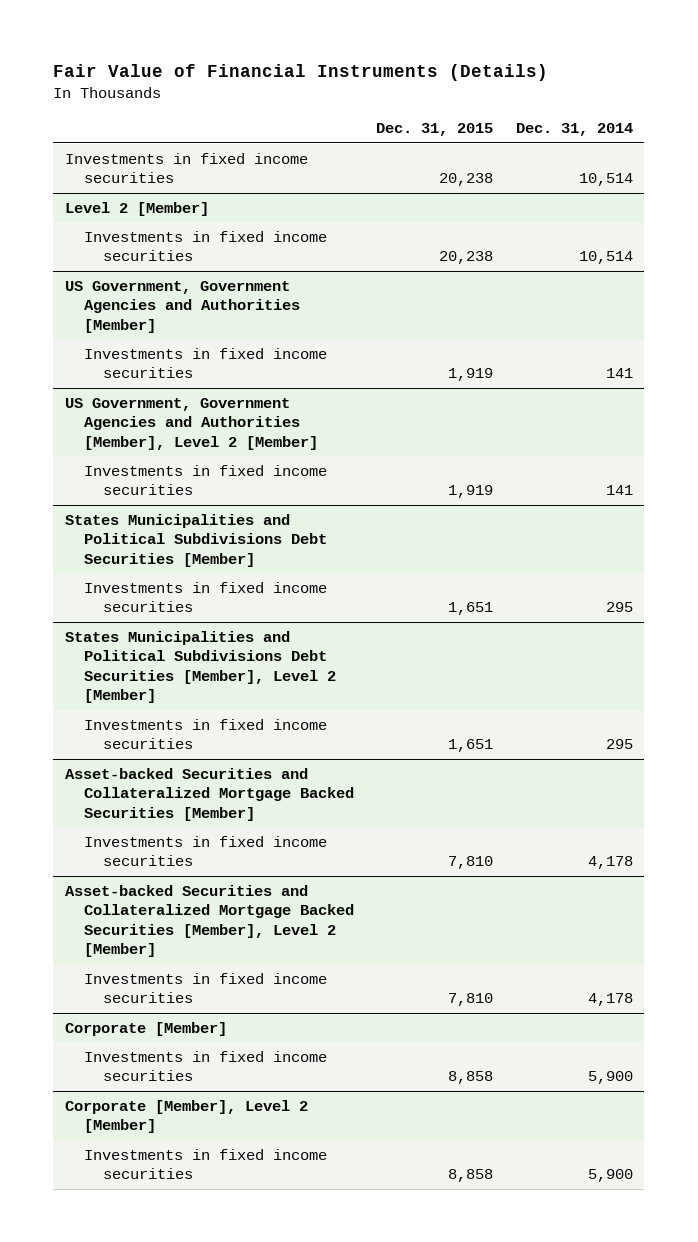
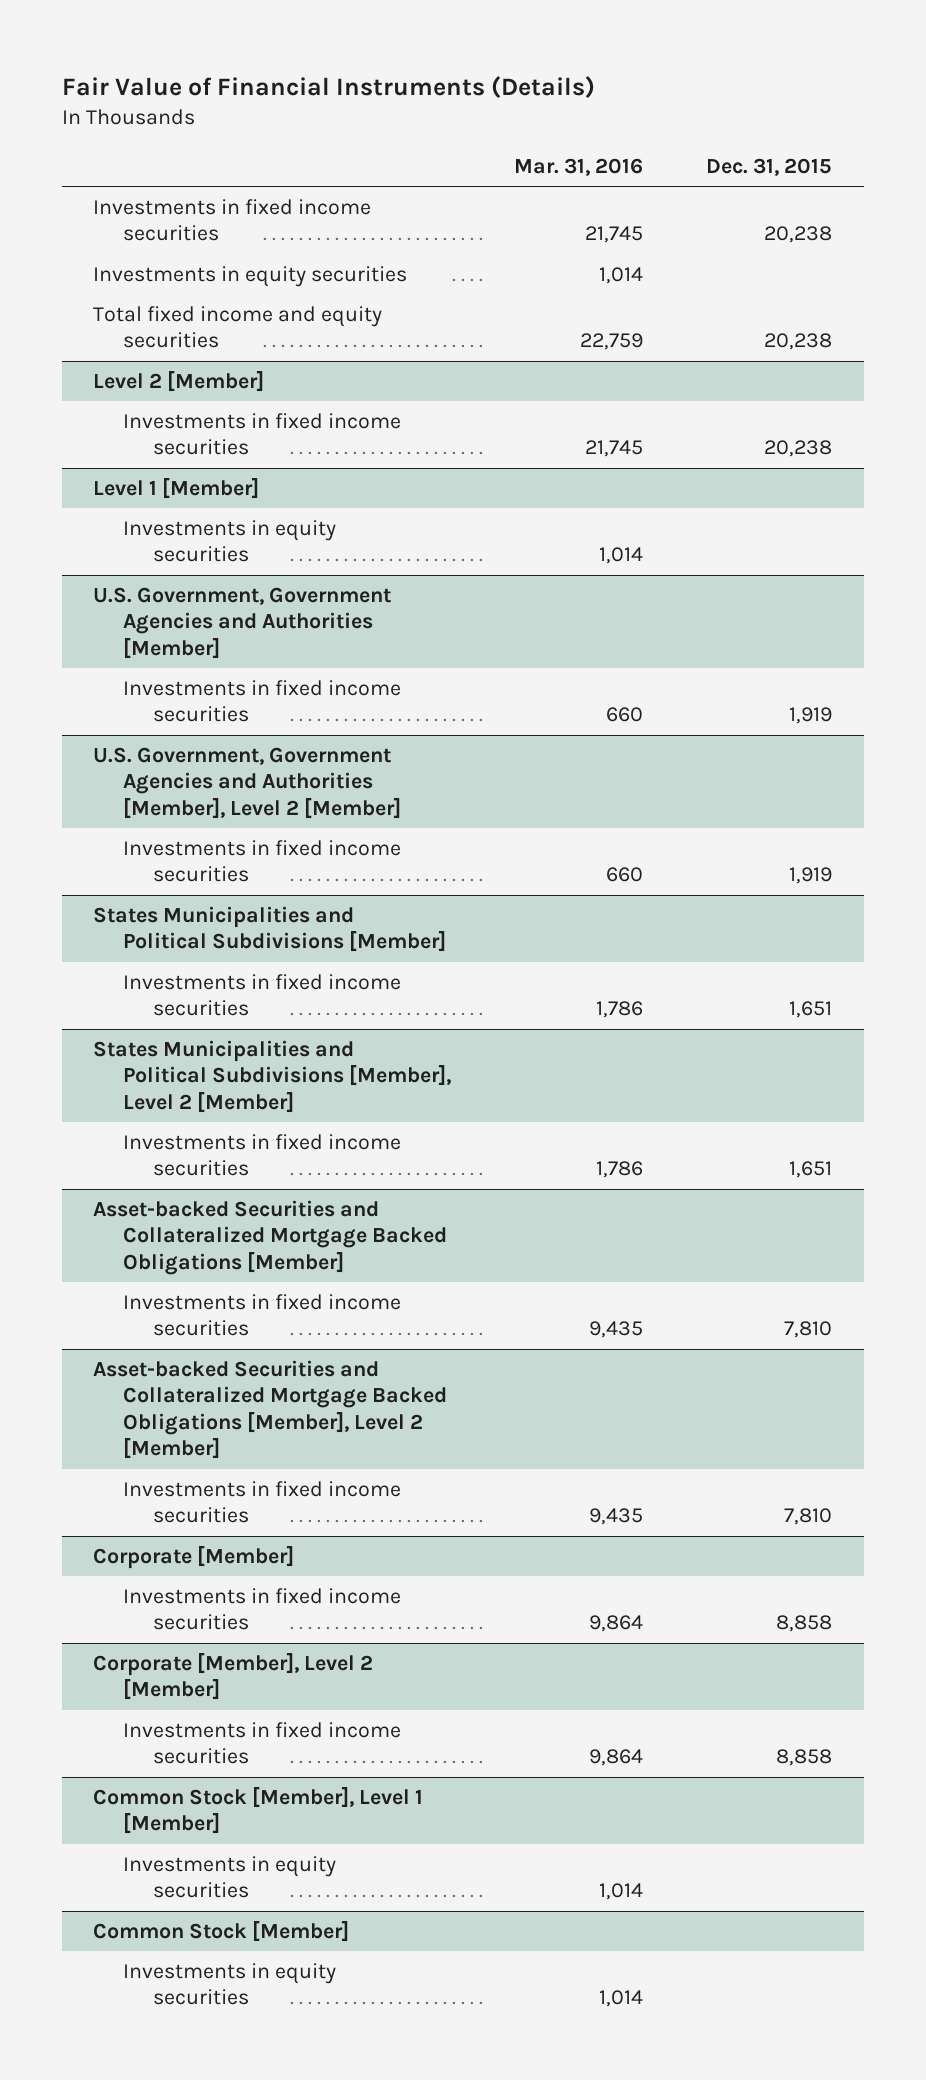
[516,123,634,137] Dec. 31, 2014 -> none
none -> [514,157,644,176] Mar. 31, 2016
none -> [93,265,408,287] Investments in equity securities
none -> [93,305,383,349] Total fixed income and equity securities
none -> [93,477,260,499] Level 1 [Member]
none -> [123,519,337,563] Investments in equity securities
[64,280,300,333] US Government, Government Agencies and Authorities [Member] -> [93,586,392,659] U.S. Government, Government Agencies and Authorities [Member]
[64,397,318,450] US Government, Government Agencies and Authorities [Member], Level 2 [Member] -> [93,746,402,819] U.S. Government, Government Agencies and Authorities [Member], Level 2 [Member]
[64,513,327,567] States Municipalities and Political Subdivisions Debt Securities [Member] -> [93,905,447,953] States Municipalities and Political Subdivisions [Member]
[64,630,336,704] States Municipalities and Political Subdivisions Debt Securities [Member], Level 2 [Member] -> [93,1039,452,1113] States Municipalities and Political Subdivisions [Member], Level 2 [Member]
[64,767,354,821] Asset-backed Securities and Collateralized Mortgage Backed Securities [Member] -> [93,1199,448,1275] Asset-backed Securities and Collateralized Mortgage Backed Obligations [Member]
[64,884,354,958] Asset-backed Securities and Collateralized Mortgage Backed Securities [Member], Level 2 [Member] -> [93,1359,448,1460] Asset-backed Securities and Collateralized Mortgage Backed Obligations [Member], Level 2 [Member]
none -> [93,1786,424,1835] Common Stock [Member], Level 1 [Member]
none -> [123,1855,337,1899] Investments in equity securities
none -> [93,1920,350,1942] Common Stock [Member]
none -> [123,1962,337,2006] Investments in equity securities

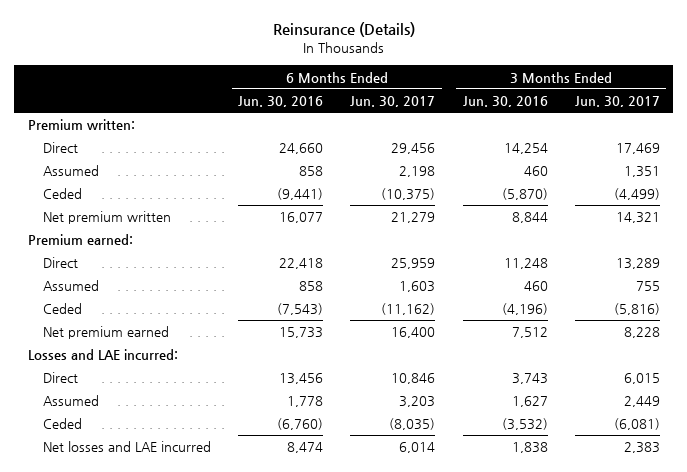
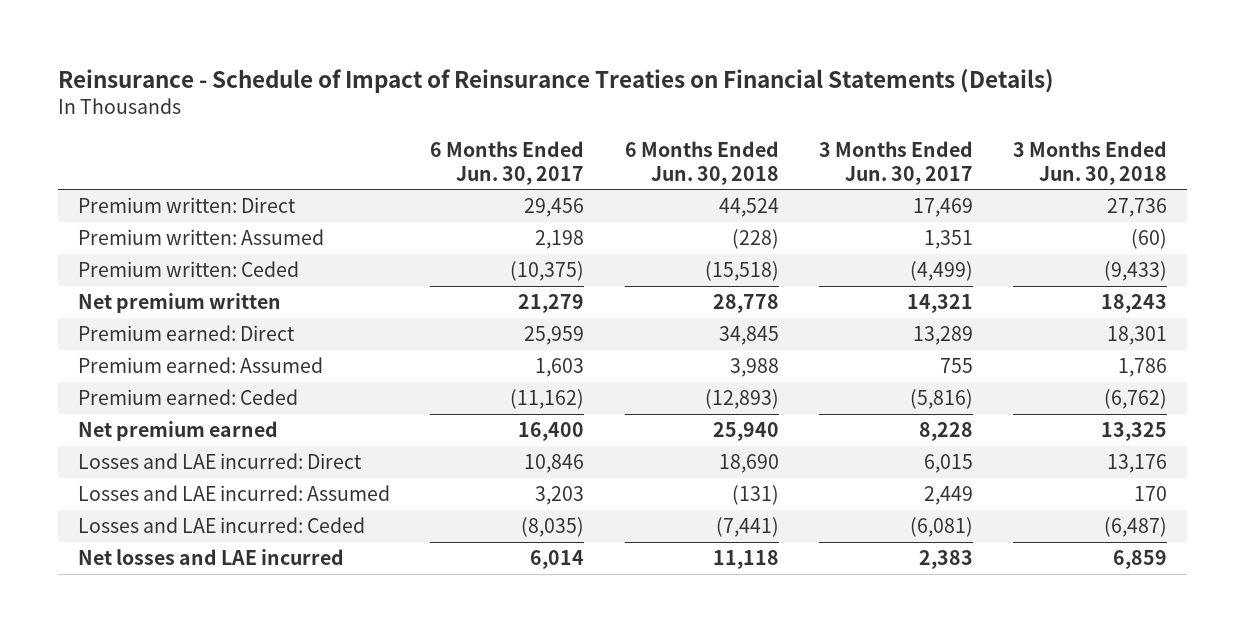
[272,22,415,38] Reinsurance (Details) -> [57,68,1054,93] Reinsurance - Schedule of Impact of Reinsurance Treaties on Financial Statements (Details)
[238,96,324,108] Jun. 30, 2016 -> none
[462,96,548,108] Jun. 30, 2016 -> none
none -> [624,140,779,185] 6 Months Ended Jun. 30, 2018
none -> [1013,140,1168,185] 3 Months Ended Jun. 30, 2018
[27,119,135,131] Premium written: -> none
[43,142,79,154] Direct -> [77,196,296,213] Premium written: Direct
[43,165,100,177] Assumed -> [77,228,324,245] Premium written: Assumed
[43,188,83,200] Ceded -> [77,260,299,277] Premium written: Ceded
[27,234,133,246] Premium earned: -> none
[43,257,79,269] Direct -> [77,324,295,341] Premium earned: Direct
[43,280,100,292] Assumed -> [77,356,323,373] Premium earned: Assumed
[43,303,83,315] Ceded -> [77,388,298,405] Premium earned: Ceded
[27,349,178,361] Losses and LAE incurred: -> none
[43,372,79,384] Direct -> [77,452,362,469] Losses and LAE incurred: Direct
[43,395,100,407] Assumed -> [77,484,390,501] Losses and LAE incurred: Assumed
[43,418,83,430] Ceded -> [77,516,365,533] Losses and LAE incurred: Ceded

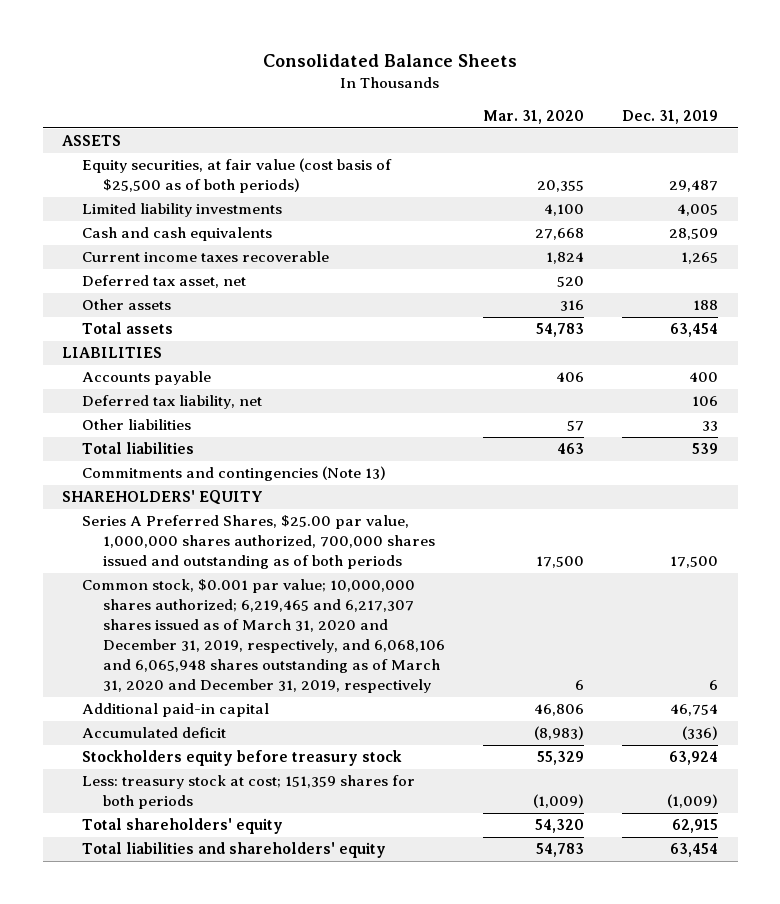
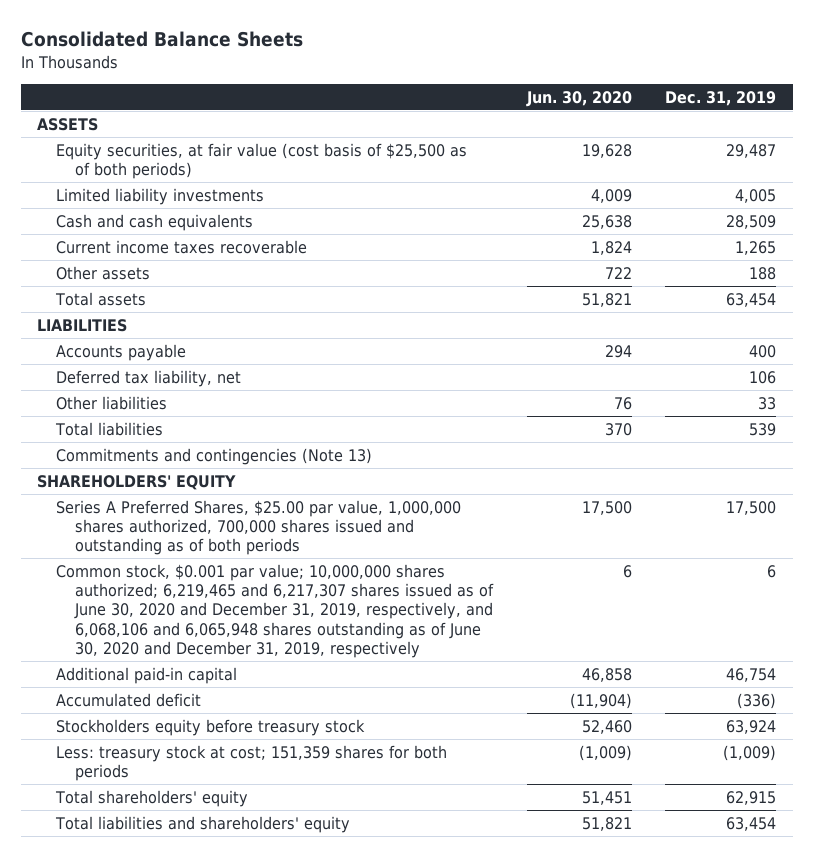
[483,110,585,125] Mar. 31, 2020 -> none
none -> [525,90,632,107] Jun. 30, 2020
[82,275,247,289] Deferred tax asset, net -> none
[82,579,445,694] Common stock, $0.001 par value; 10,000,000 shares authorized; 6,219,465 and 6,217,307 shares issued as of March 31, 2020 and December 31, 2019, respectively, and 6,068,106 and 6,065,948 shares outstanding as of March 31, 2020 and December 31, 2019, respectively -> [56,563,495,658] Common stock, $0.001 par value; 10,000,000 shares authorized; 6,219,465 and 6,217,307 shares issued as of June 30, 2020 and December 31, 2019, respectively, and 6,068,106 and 6,065,948 shares outstanding as of June 30, 2020 and December 31, 2019, respectively

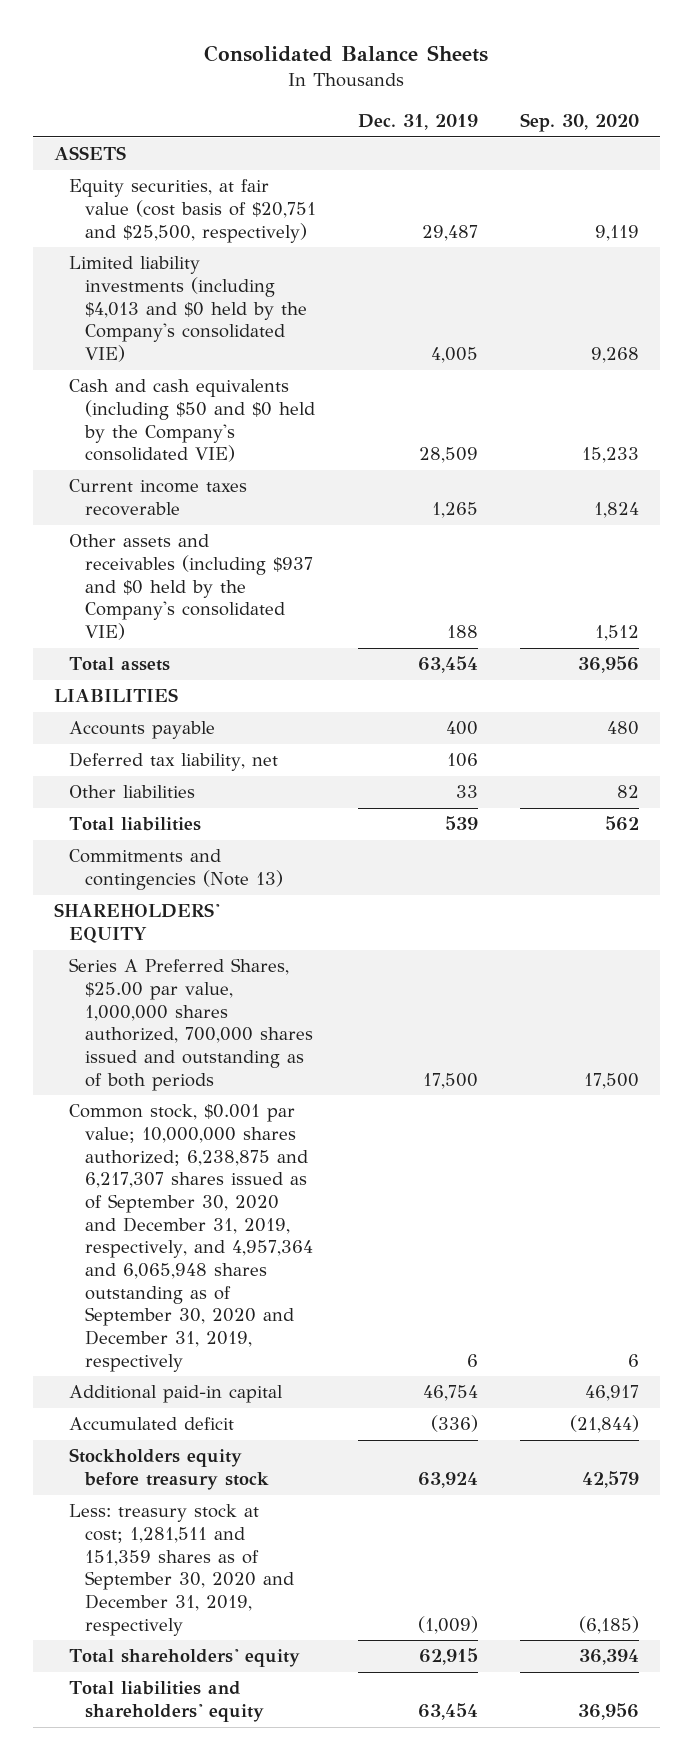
[525,90,632,107] Jun. 30, 2020 -> none
none -> [519,113,639,133] Sep. 30, 2020
[56,142,468,180] Equity securities, at fair value (cost basis of $25,500 as of both periods) -> [69,179,316,243] Equity securities, at fair value (cost basis of $20,751 and $25,500, respectively)
[56,187,265,205] Limited liability investments -> [69,256,307,363] Limited liability investments (including $4,013 and $0 held by the Company's consolidated VIE)
[56,213,254,231] Cash and cash equivalents -> [69,379,315,463] Cash and cash equivalents (including $50 and $0 held by the Company's consolidated VIE)
[56,265,151,280] Other assets -> [69,534,313,641] Other assets and receivables (including $937 and $0 held by the Company's consolidated VIE)
[56,563,495,658] Common stock, $0.001 par value; 10,000,000 shares authorized; 6,219,465 and 6,217,307 shares issued as of June 30, 2020 and December 31, 2019, respectively, and 6,068,106 and 6,065,948 shares outstanding as of June 30, 2020 and December 31, 2019, respectively -> [69,1104,313,1372] Common stock, $0.001 par value; 10,000,000 shares authorized; 6,238,875 and 6,217,307 shares issued as of September 30, 2020 and December 31, 2019, respectively, and 4,957,364 and 6,065,948 shares outstanding as of September 30, 2020 and December 31, 2019, respectively
[56,744,448,782] Less: treasury stock at cost; 151,359 shares for both periods -> [69,1504,294,1636] Less: treasury stock at cost; 1,281,511 and 151,359 shares as of September 30, 2020 and December 31, 2019, respectively

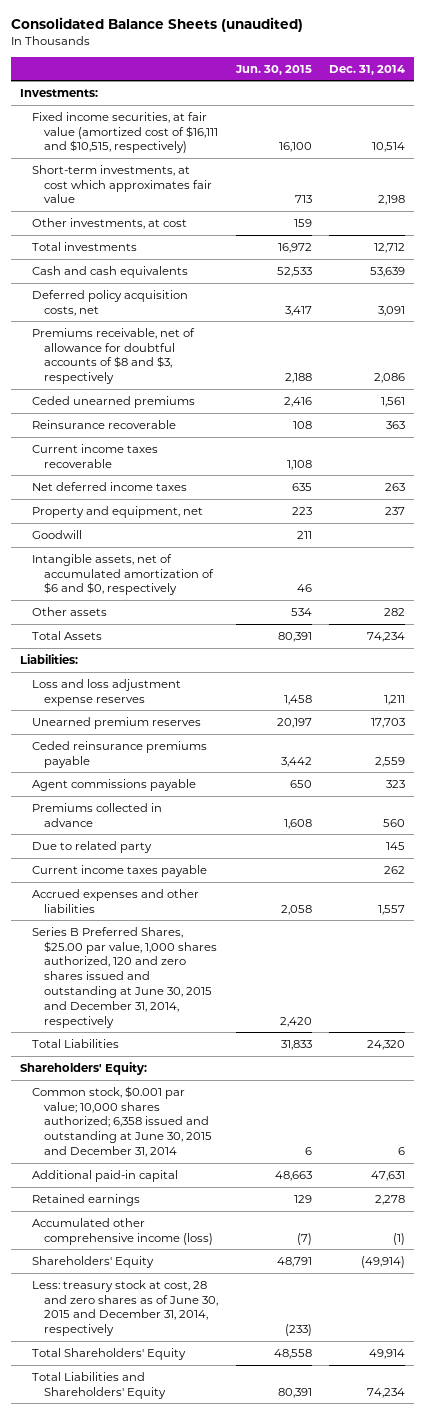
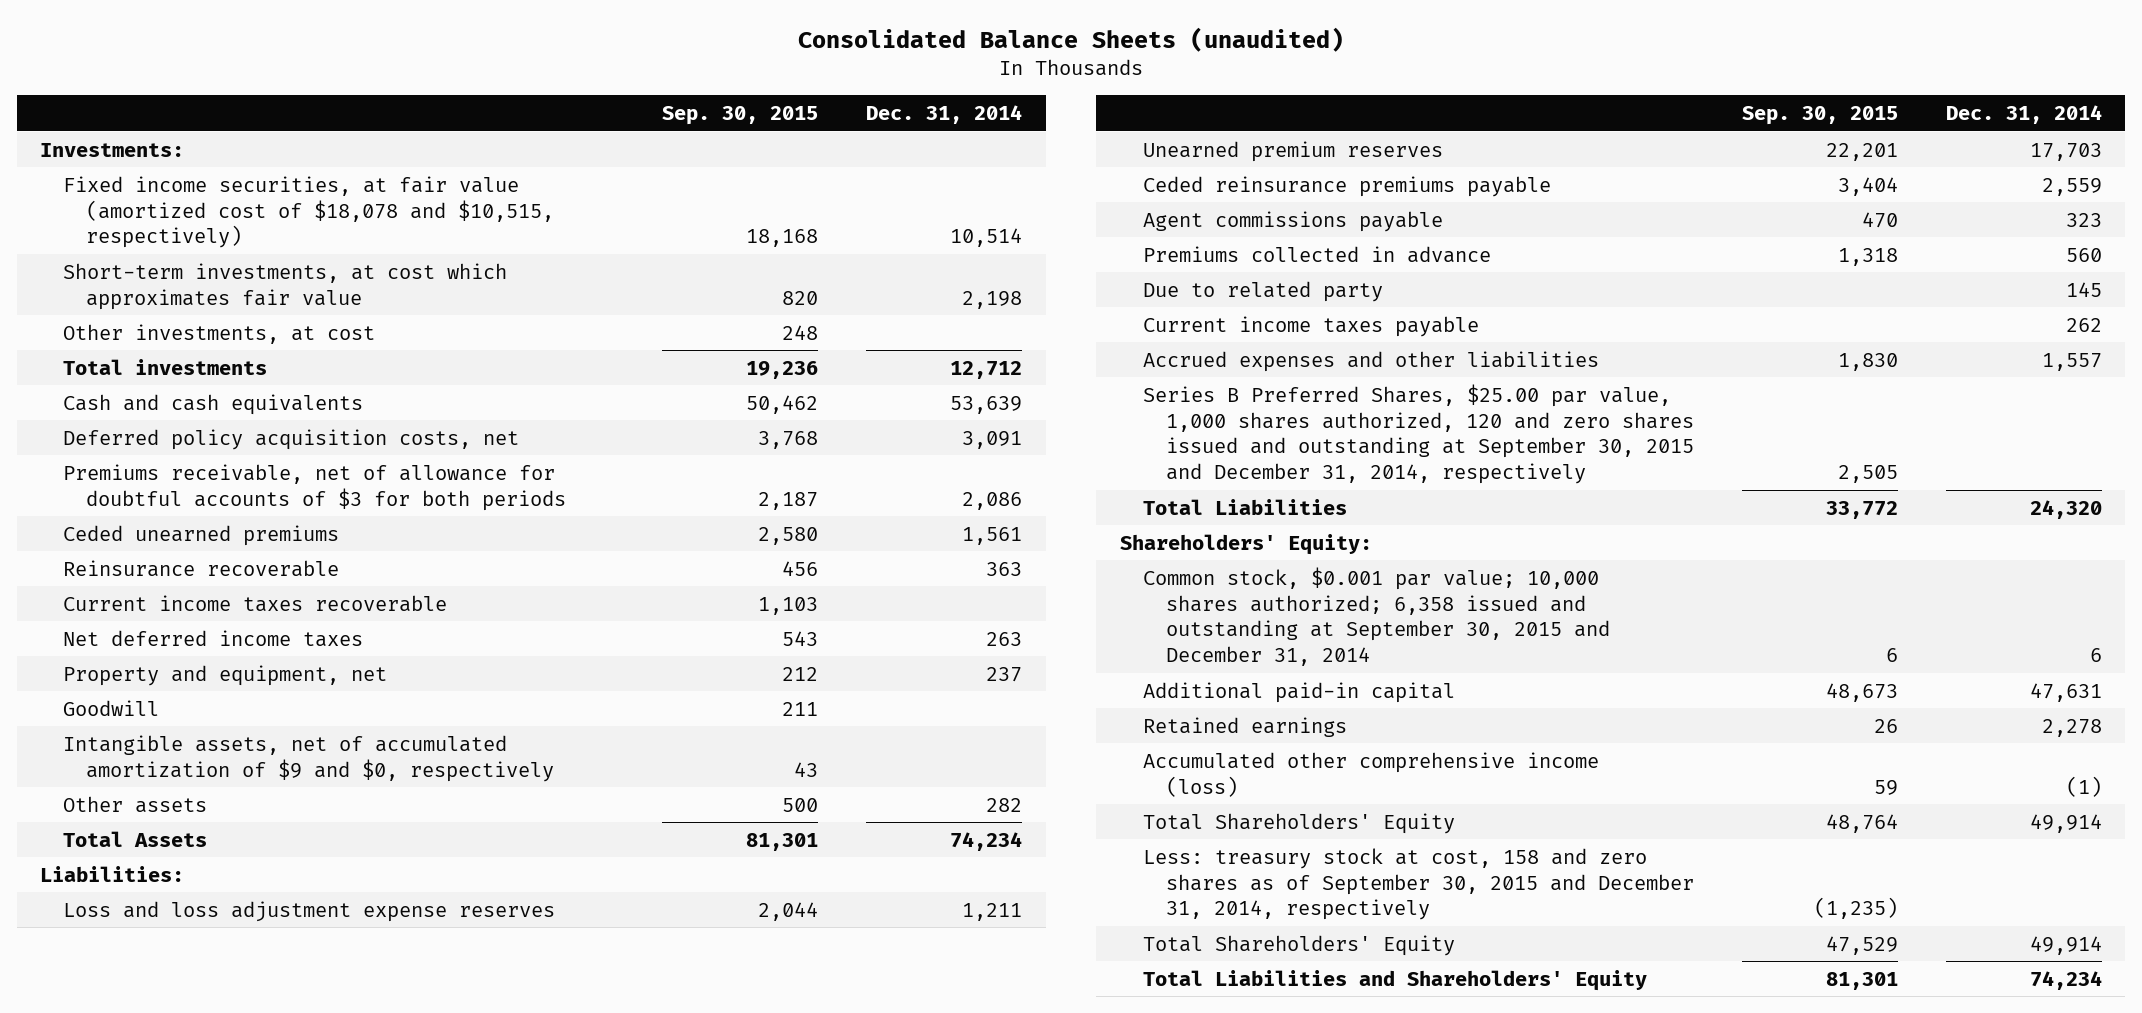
[234,64,312,75] Jun. 30, 2015 -> none
none -> [662,105,819,125] Sep. 30, 2015
[32,111,219,154] Fixed income securities, at fair value (amortized cost of $16,111 and $10,515, respectively) -> [63,175,555,249] Fixed income securities, at fair value (amortized cost of $18,078 and $10,515, respectively)
[32,327,196,385] Premiums receivable, net of allowance for doubtful accounts of $8 and $3, respectively -> [63,463,567,511] Premiums receivable, net of allowance for doubtful accounts of $3 for both periods
[32,553,215,596] Intangible assets, net of accumulated amortization of $6 and $0, respectively -> [63,734,555,782] Intangible assets, net of accumulated amortization of $9 and $0, respectively
[32,926,218,1028] Series B Preferred Shares, $25.00 par value, 1,000 shares authorized, 120 and zero shares issued and outstanding at June 30, 2015 and December 31, 2014, respectively -> [1142,383,1694,485] Series B Preferred Shares, $25.00 par value, 1,000 shares authorized, 120 and zero shares issued and outstanding at September 30, 2015 and December 31, 2014, respectively
[32,1085,213,1158] Common stock, $0.001 par value; 10,000 shares authorized; 6,358 issued and outstanding at June 30, 2015 and December 31, 2014 -> [1142,566,1610,667] Common stock, $0.001 par value; 10,000 shares authorized; 6,358 issued and outstanding at September 30, 2015 and December 31, 2014
[32,1255,155,1268] Shareholders' Equity -> none
[32,1279,219,1337] Less: treasury stock at cost, 28 and zero shares as of June 30, 2015 and December 31, 2014, respectively -> none
none -> [1142,847,1694,921] Less: treasury stock at cost, 158 and zero shares as of September 30, 2015 and December 31, 2014, respectively
none -> [1142,934,1455,956] Total Shareholders' Equity

